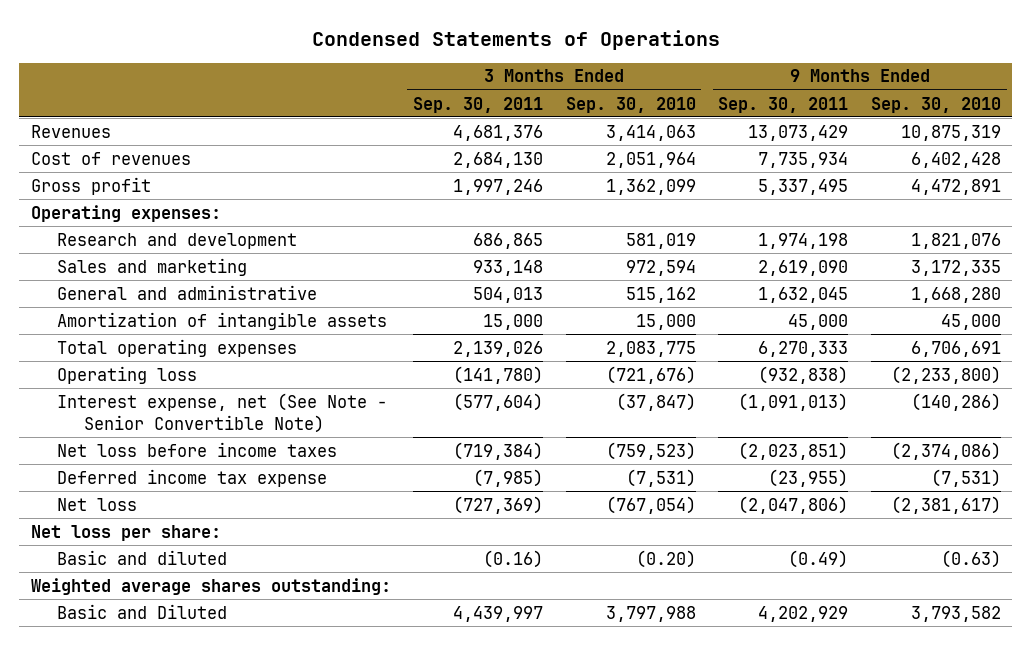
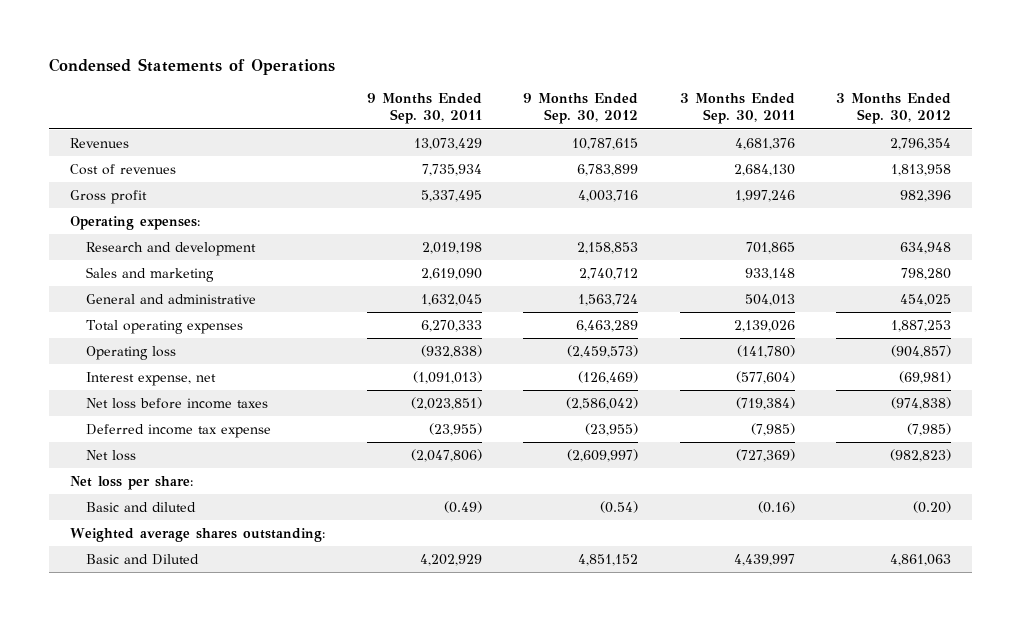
[565,96,696,113] Sep. 30, 2010 -> none
[870,96,1001,113] Sep. 30, 2010 -> none
none -> [523,93,639,125] 9 Months Ended Sep. 30, 2012
none -> [836,93,952,125] 3 Months Ended Sep. 30, 2012
[473,232,544,249] 686,865 -> [745,241,795,254] 701,865
[758,232,849,249] 1,974,198 -> [421,241,482,254] 2,019,198
[57,311,388,330] Amortization of intangible assets -> none
[57,392,388,433] Interest expense, net (See Note - Senior Convertible Note) -> [85,371,216,386] Interest expense, net

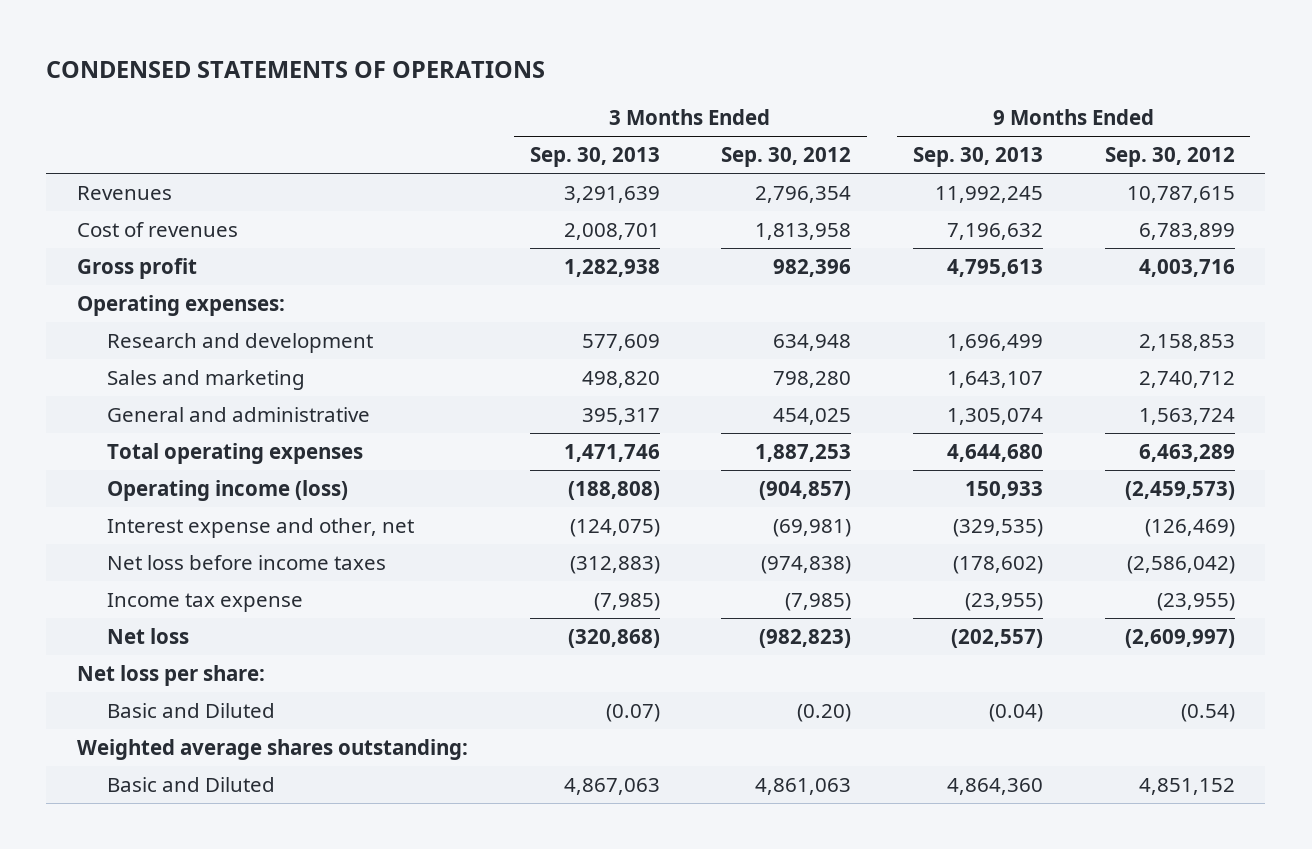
[49,58,336,76] Condensed Statements of Operations -> [46,61,546,79] CONDENSED STATEMENTS OF OPERATIONS
[366,93,482,125] 9 Months Ended Sep. 30, 2011 -> none
[679,93,795,125] 3 Months Ended Sep. 30, 2011 -> none
none -> [529,147,660,168] Sep. 30, 2013
none -> [912,147,1043,168] Sep. 30, 2013
[85,345,176,360] Operating loss -> [107,480,349,502] Operating income (loss)
[85,371,216,386] Interest expense, net -> [107,518,415,539] Interest expense and other, net
[85,423,271,438] Deferred income tax expense -> [107,593,304,613] Income tax expense
[85,501,196,512] Basic and diluted -> [107,703,276,719] Basic and Diluted

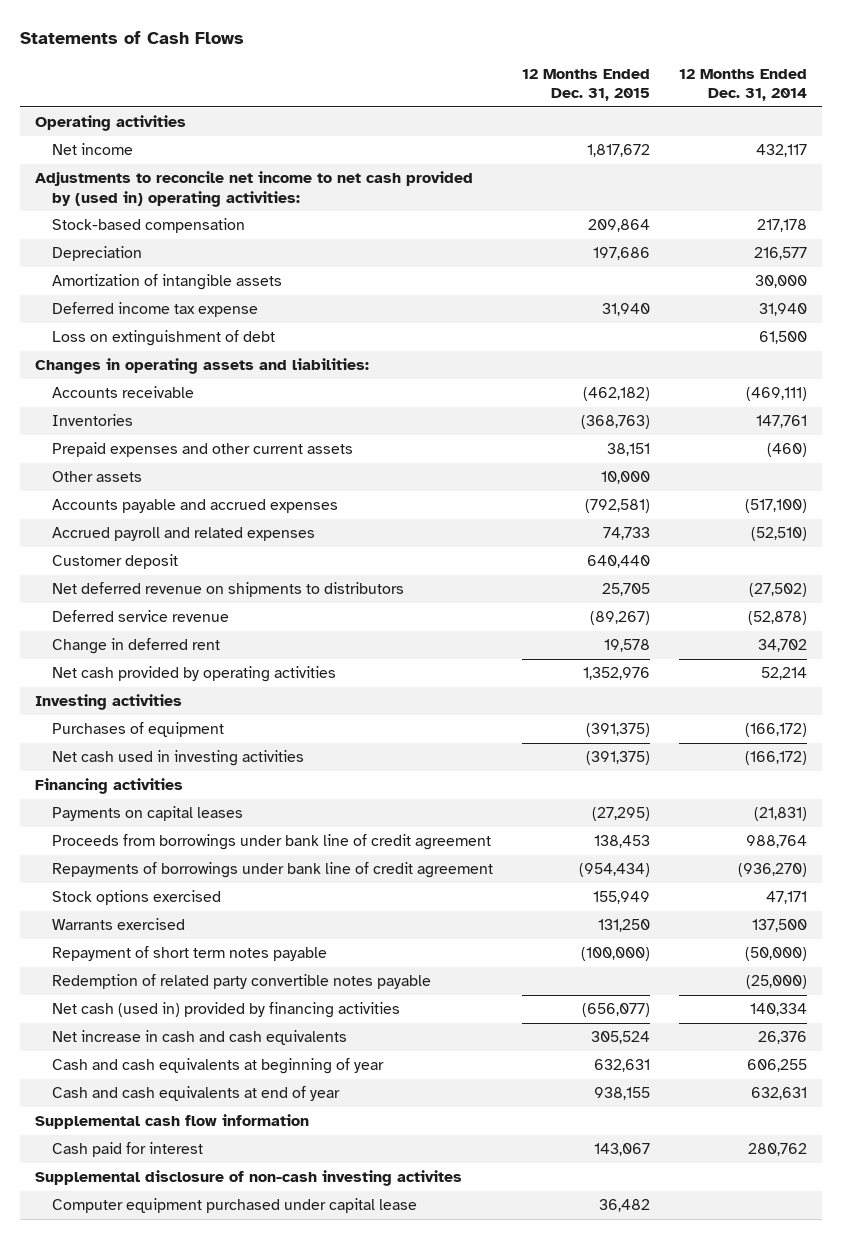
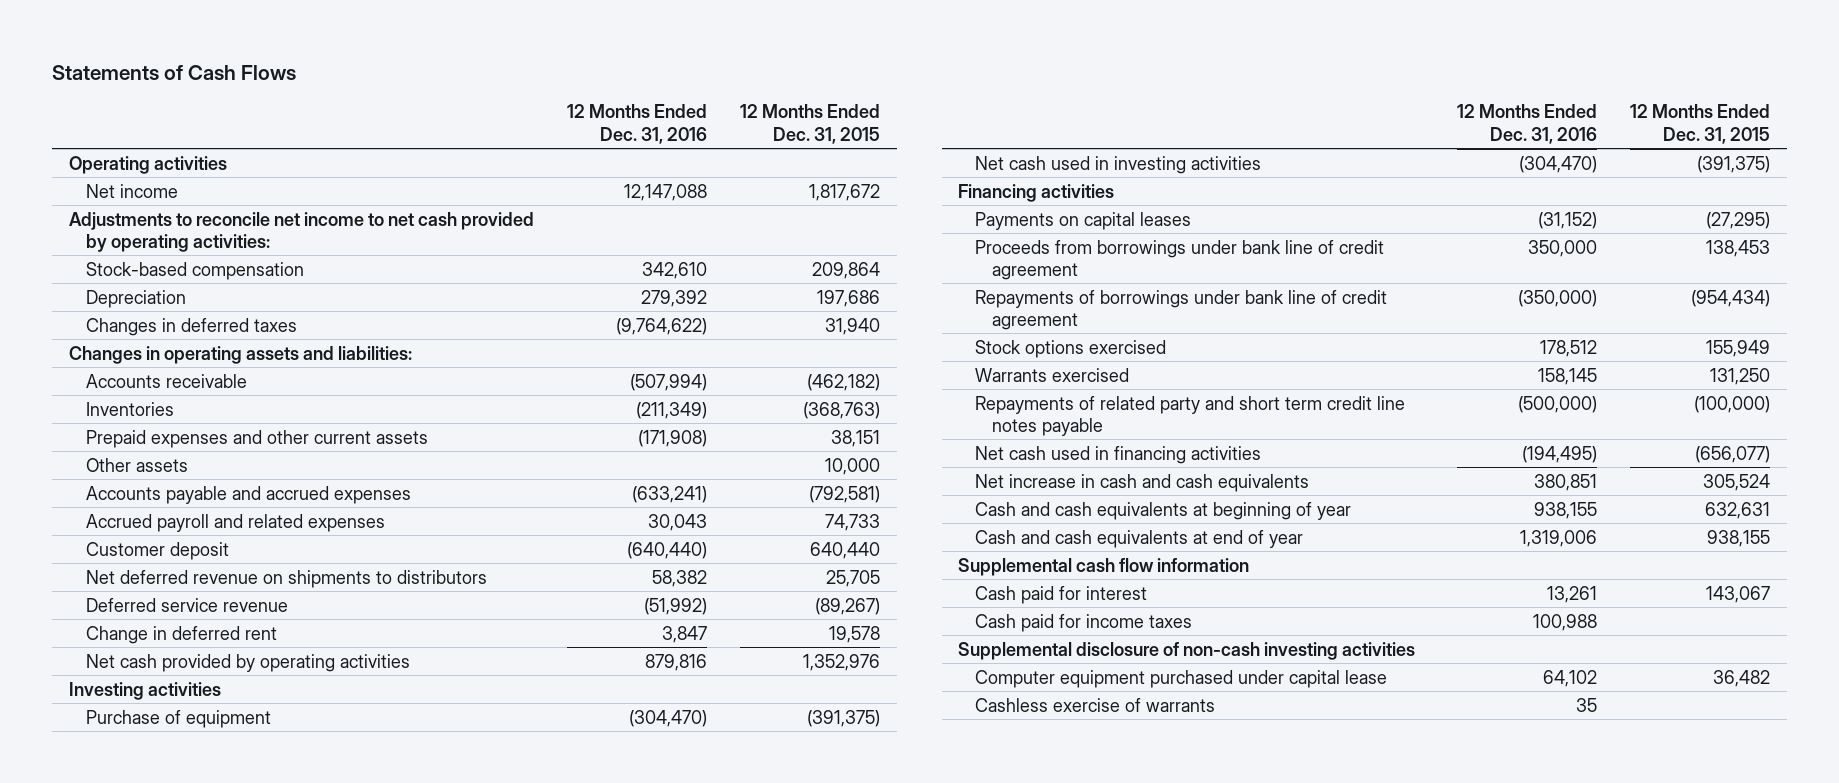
[679,68,808,101] 12 Months Ended Dec. 31, 2014 -> none
none -> [567,104,708,144] 12 Months Ended Dec. 31, 2016
[34,171,473,207] Adjustments to reconcile net income to net cash provided by (used in) operating activities: -> [68,211,534,252] Adjustments to reconcile net income to net cash provided by operating activities:
[52,274,283,291] Amortization of intangible assets -> none
[52,330,276,347] Loss on extinguishment of debt -> none
[52,302,259,318] Deferred income tax expense -> [85,317,297,336] Changes in deferred taxes
[52,722,225,738] Purchases of equipment -> [85,709,271,728] Purchase of equipment
[52,974,432,990] Redemption of related party convertible notes payable -> none
[52,946,328,962] Repayment of short term notes payable -> [975,395,1406,436] Repayments of related party and short term credit line notes payable
[52,1002,401,1019] Net cash (used in) provided by financing activities -> [975,445,1262,464] Net cash used in financing activities
none -> [975,613,1193,632] Cash paid for income taxes
[34,1170,462,1187] Supplemental disclosure of non-cash investing activites -> [958,641,1416,660] Supplemental disclosure of non-cash investing activities
none -> [975,697,1216,712] Cashless exercise of warrants

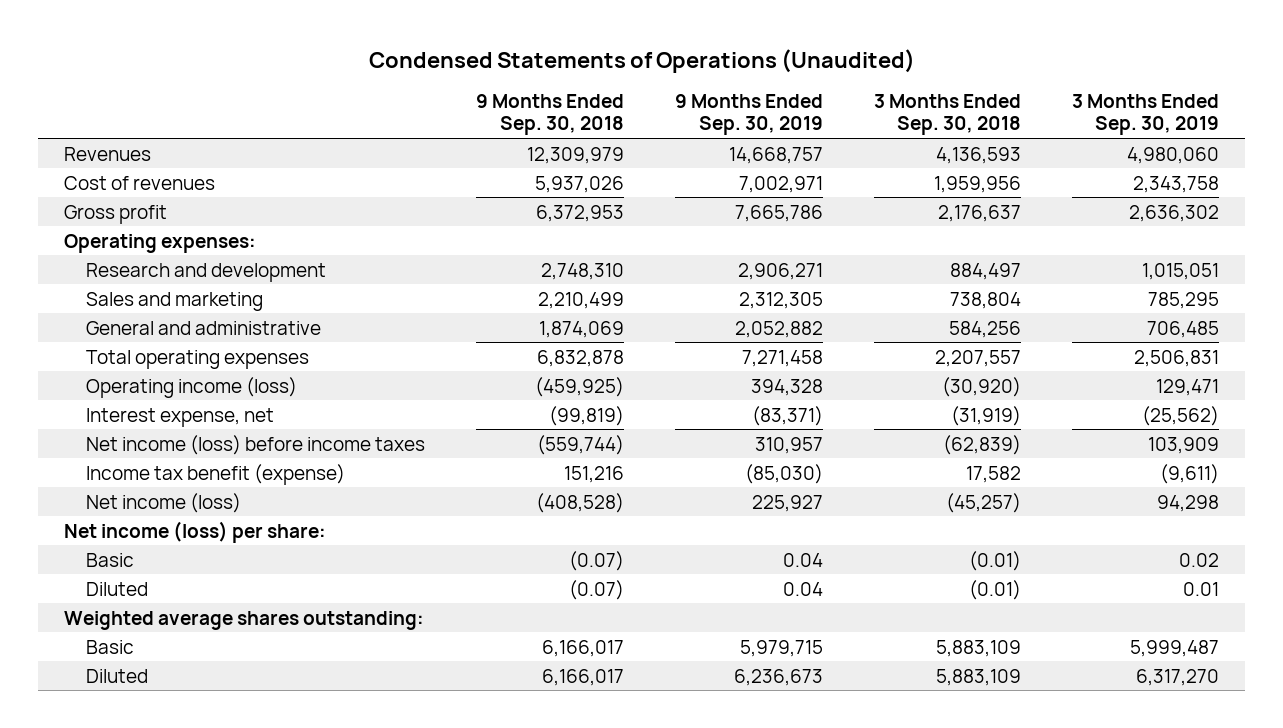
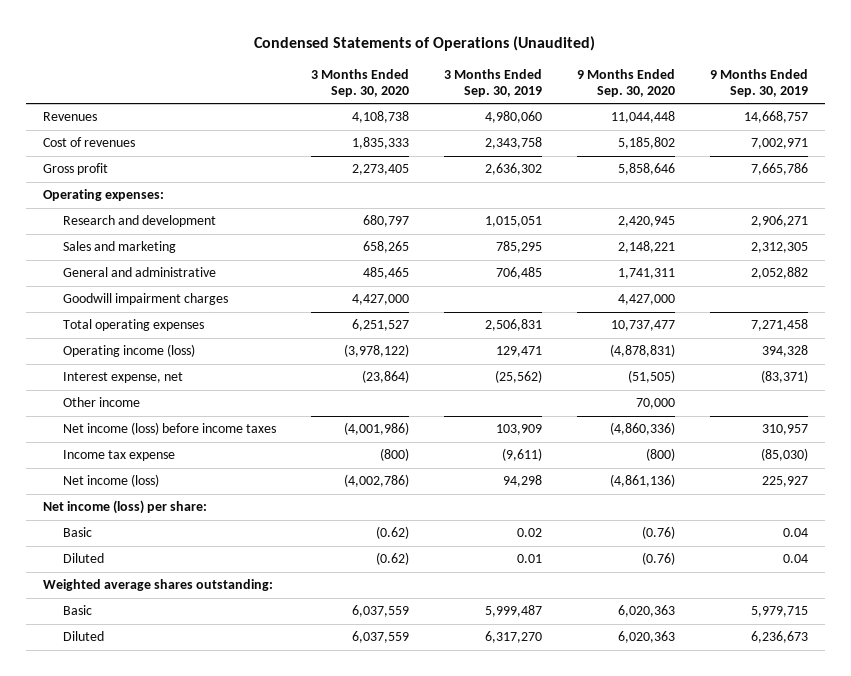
[476,94,625,136] 9 Months Ended Sep. 30, 2018 -> none
[874,94,1022,136] 3 Months Ended Sep. 30, 2018 -> none
none -> [311,68,410,97] 3 Months Ended Sep. 30, 2020
none -> [576,68,675,97] 9 Months Ended Sep. 30, 2020
none -> [63,293,229,306] Goodwill impairment charges
none -> [63,397,141,408] Other income
[85,463,345,485] Income tax benefit (expense) -> [63,450,176,462] Income tax expense

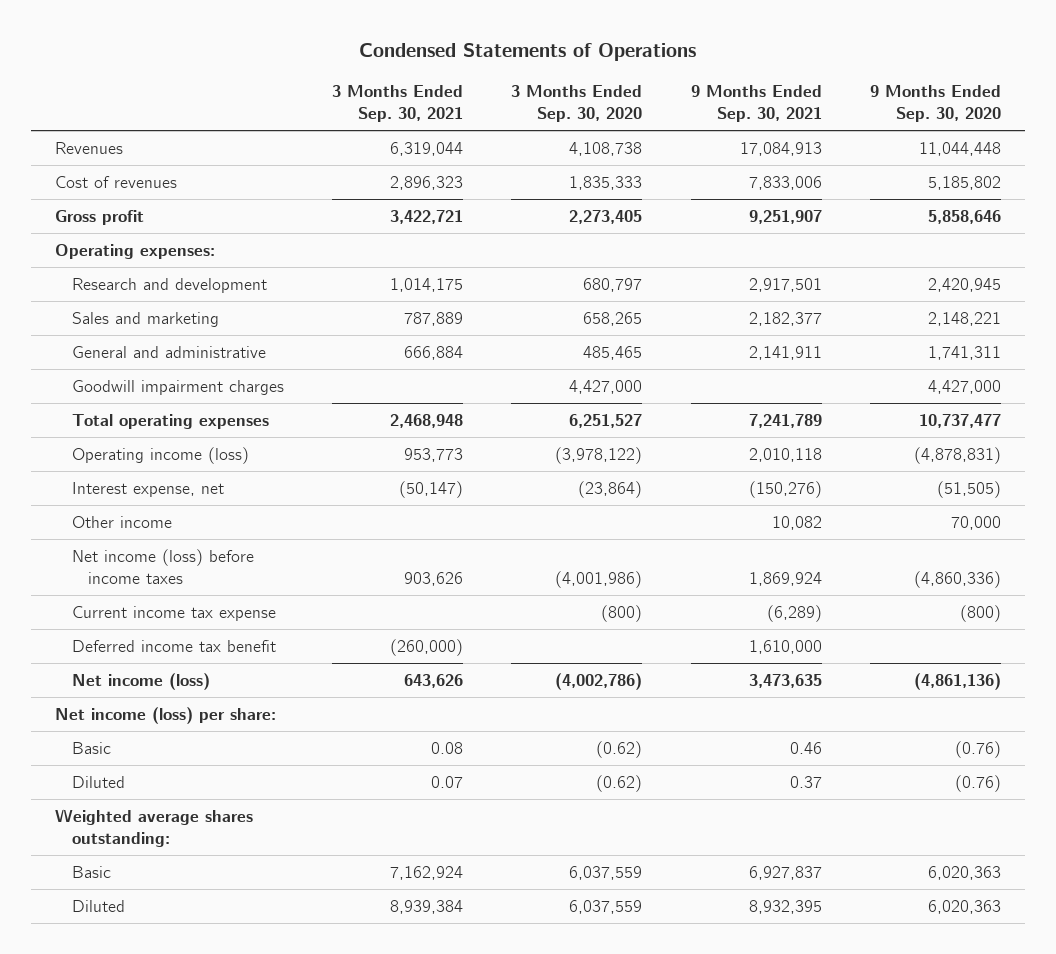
[254,35,596,51] Condensed Statements of Operations (Unaudited) -> [359,43,697,62] Condensed Statements of Operations
[443,68,542,97] 3 Months Ended Sep. 30, 2019 -> none
[709,68,808,97] 9 Months Ended Sep. 30, 2019 -> none
none -> [331,85,463,123] 3 Months Ended Sep. 30, 2021
none -> [690,85,822,123] 9 Months Ended Sep. 30, 2021
[63,450,176,462] Income tax expense -> [71,605,276,621] Current income tax expense
none -> [71,639,276,652] Deferred income tax benefit

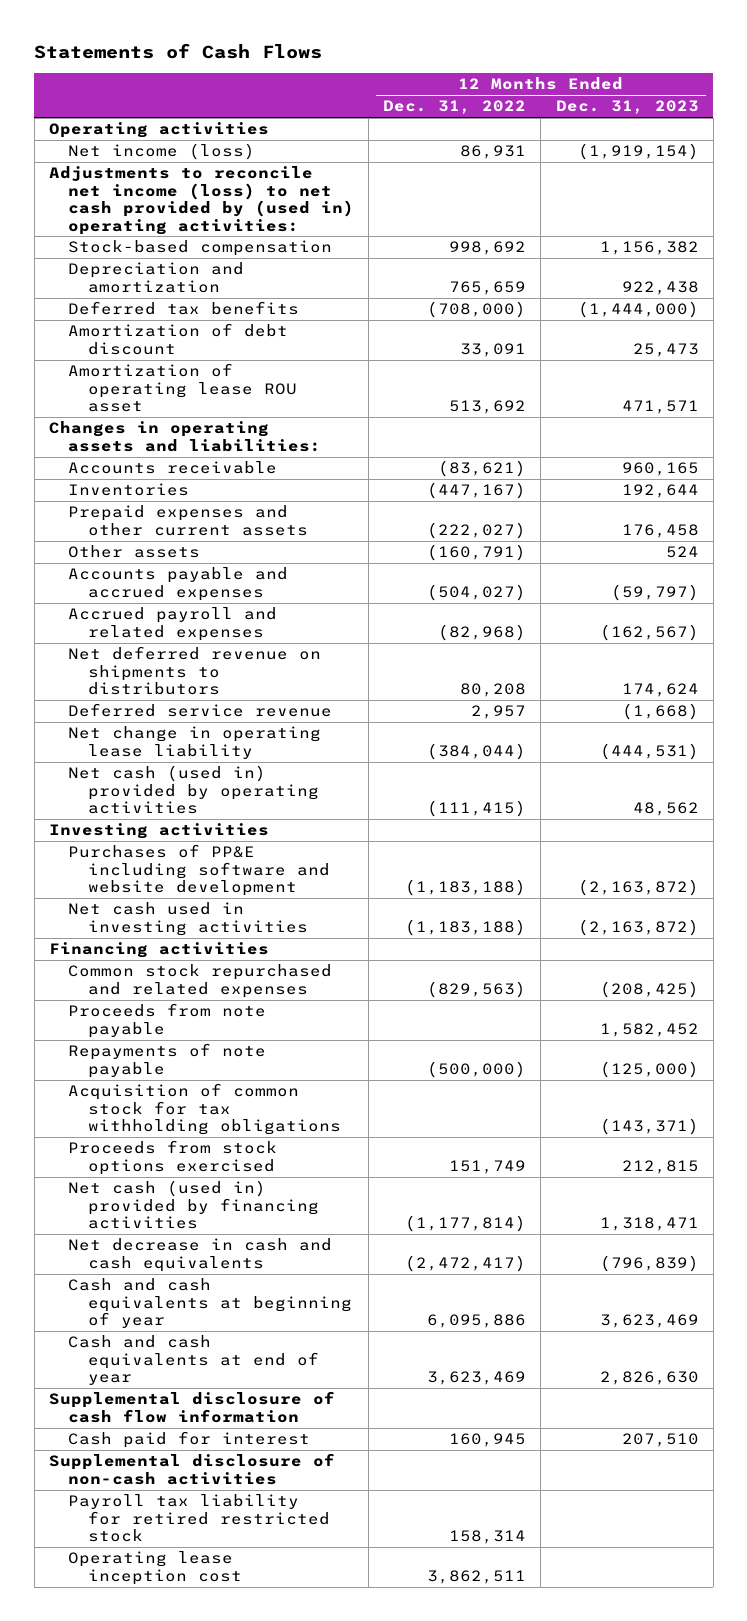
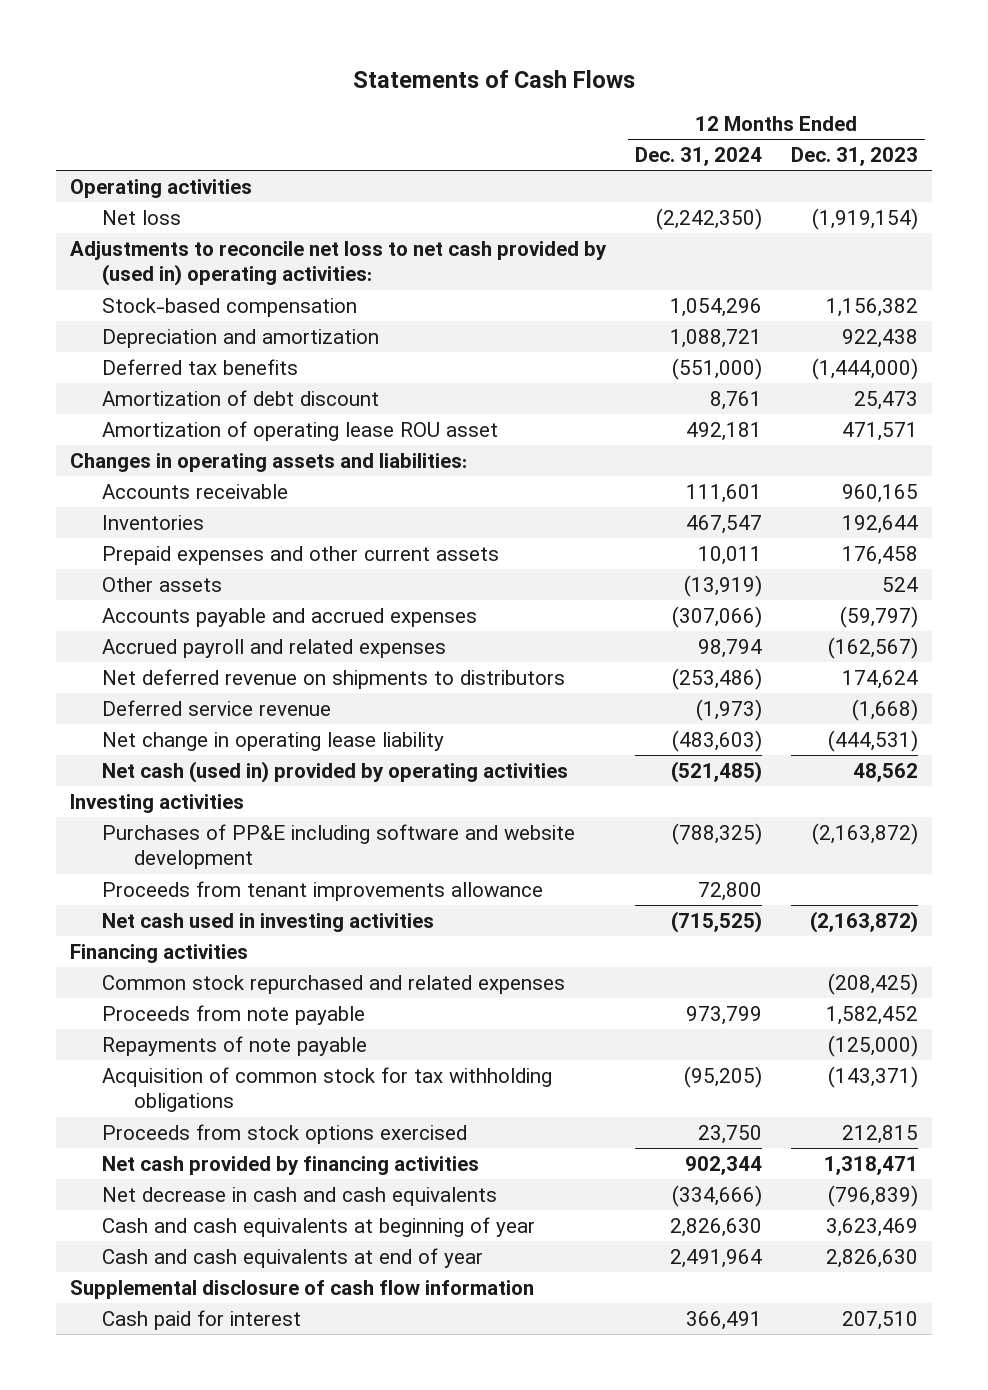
[383,100,527,115] Dec. 31, 2022 -> none
none -> [634,147,762,167] Dec. 31, 2024
[68,143,256,161] Net income (loss) -> [102,209,182,225] Net loss
[48,166,355,235] Adjustments to reconcile net income (loss) to net cash provided by (used in) operating activities: -> [70,240,608,287] Adjustments to reconcile net loss to net cash provided by (used in) operating activities:
none -> [102,880,544,901] Proceeds from tenant improvements allowance
[68,1180,319,1230] Net cash (used in) provided by financing activities -> [102,1155,480,1175] Net cash provided by financing activities
[48,1453,335,1485] Supplemental disclosure of non-cash activities -> none
[68,1494,330,1543] Payroll tax liability for retired restricted stock -> none
[68,1551,242,1585] Operating lease inception cost -> none

